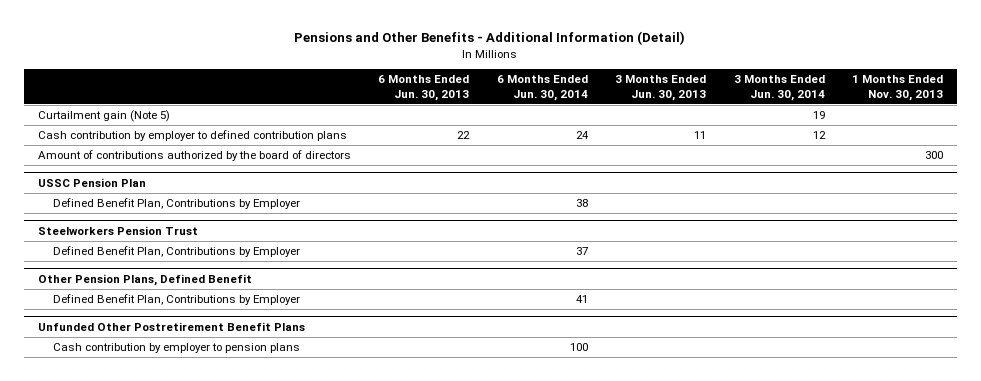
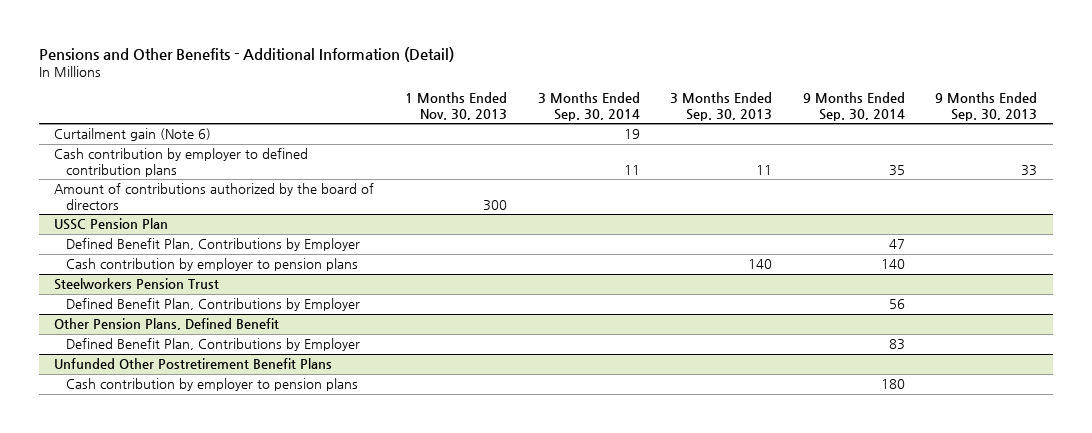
[378,75,470,101] 6 Months Ended Jun. 30, 2013 -> none
[496,75,588,101] 6 Months Ended Jun. 30, 2014 -> none
[615,75,707,101] 3 Months Ended Jun. 30, 2013 -> none
[733,75,825,101] 3 Months Ended Jun. 30, 2014 -> none
none -> [537,92,640,122] 3 Months Ended Sep. 30, 2014
none -> [670,92,773,122] 3 Months Ended Sep. 30, 2013
none -> [802,92,905,122] 9 Months Ended Sep. 30, 2014
none -> [935,92,1038,122] 9 Months Ended Sep. 30, 2013
[37,110,170,123] Curtailment gain (Note 5) -> [54,128,212,142] Curtailment gain (Note 6)
none -> [66,258,359,272] Cash contribution by employer to pension plans

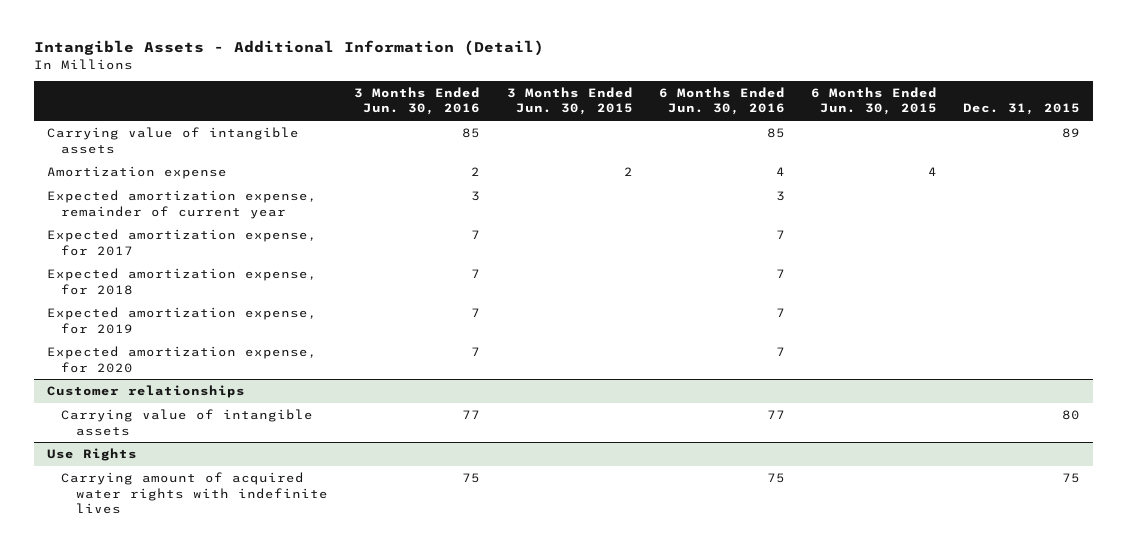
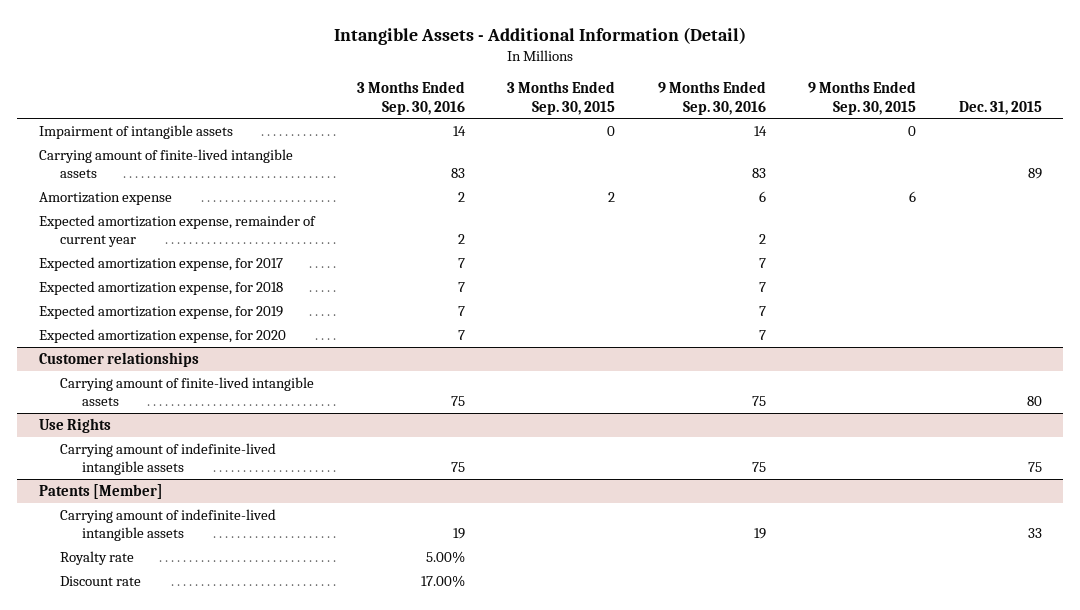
[354,86,481,116] 3 Months Ended Jun. 30, 2016 -> none
[506,86,633,116] 3 Months Ended Jun. 30, 2015 -> none
[658,86,785,116] 6 Months Ended Jun. 30, 2016 -> none
[811,86,938,116] 6 Months Ended Jun. 30, 2015 -> none
none -> [357,81,466,115] 3 Months Ended Sep. 30, 2016
none -> [507,81,616,115] 3 Months Ended Sep. 30, 2015
none -> [657,81,766,115] 9 Months Ended Sep. 30, 2016
none -> [808,81,917,115] 9 Months Ended Sep. 30, 2015
none -> [38,124,233,139] Impairment of intangible assets
[46,127,299,154] Carrying value of intangible assets -> [38,148,293,179] Carrying amount of finite-lived intangible assets
[61,409,314,436] Carrying value of intangible assets -> [60,376,315,407] Carrying amount of finite-lived intangible assets
[61,472,329,515] Carrying amount of acquired water rights with indefinite lives -> [60,442,277,476] Carrying amount of indefinite-lived intangible assets
none -> [38,483,163,499] Patents [Member]
none -> [60,508,277,542] Carrying amount of indefinite-lived intangible assets
none -> [60,550,135,565] Royalty rate
none -> [60,575,142,586] Discount rate

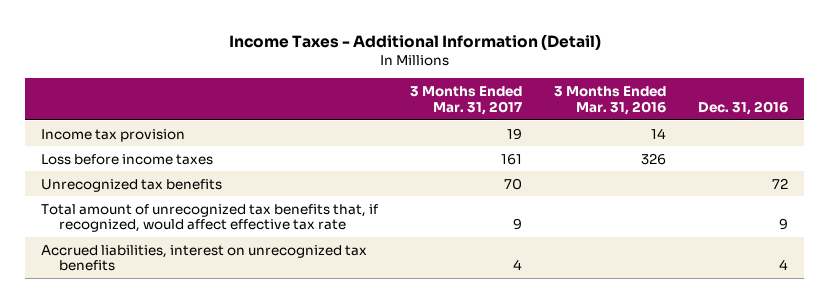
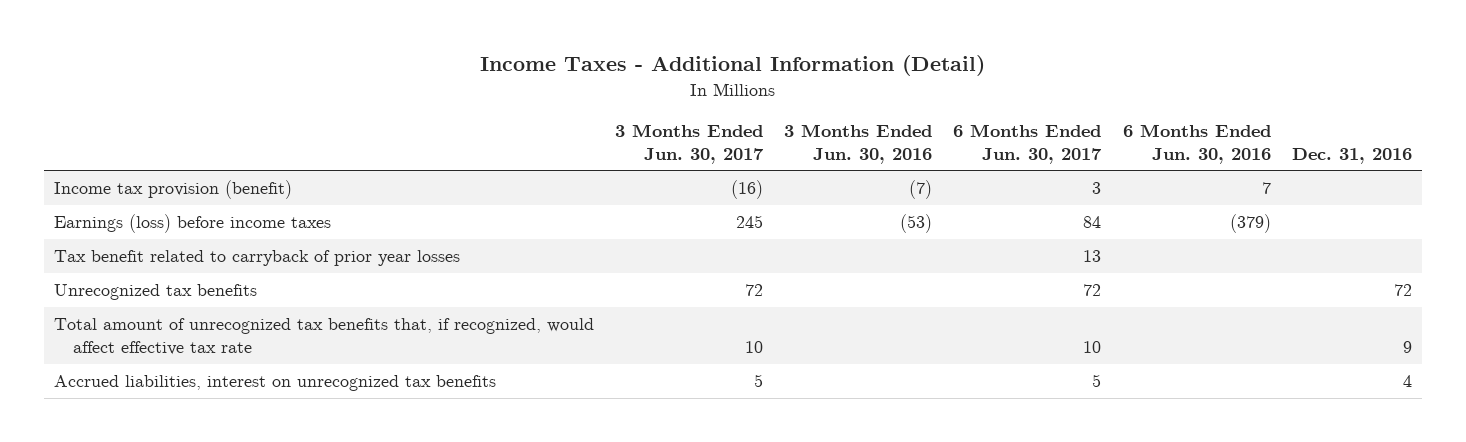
[410,86,523,115] 3 Months Ended Mar. 31, 2017 -> none
[554,86,667,115] 3 Months Ended Mar. 31, 2016 -> none
none -> [615,124,765,164] 3 Months Ended Jun. 30, 2017
none -> [784,124,933,164] 3 Months Ended Jun. 30, 2016
none -> [953,124,1103,164] 6 Months Ended Jun. 30, 2017
none -> [1122,124,1271,164] 6 Months Ended Jun. 30, 2016
[41,128,186,142] Income tax provision -> [54,180,293,200] Income tax provision (benefit)
[41,153,214,165] Loss before income taxes -> [54,214,332,234] Earnings (loss) before income taxes
none -> [54,250,461,267] Tax benefit related to carryback of prior year losses

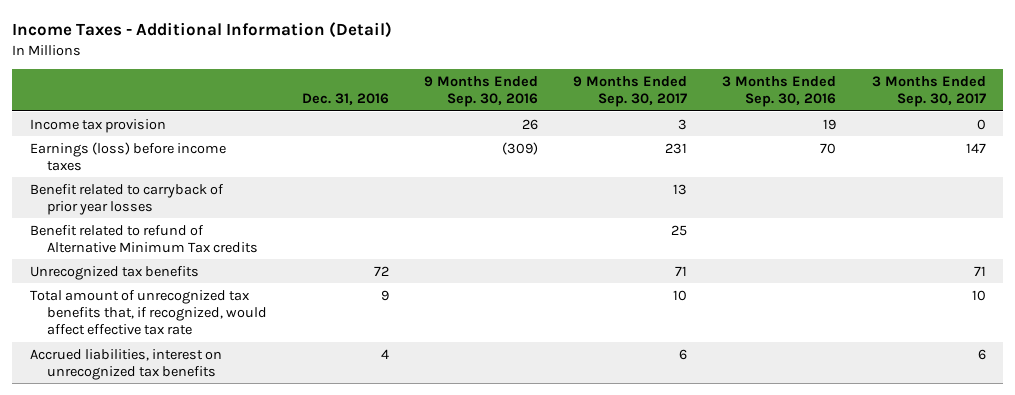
[615,124,765,164] 3 Months Ended Jun. 30, 2017 -> none
[784,124,933,164] 3 Months Ended Jun. 30, 2016 -> none
[953,124,1103,164] 6 Months Ended Jun. 30, 2017 -> none
[1122,124,1271,164] 6 Months Ended Jun. 30, 2016 -> none
none -> [423,75,538,108] 9 Months Ended Sep. 30, 2016
none -> [573,75,688,108] 9 Months Ended Sep. 30, 2017
none -> [722,75,837,108] 3 Months Ended Sep. 30, 2016
none -> [871,75,986,108] 3 Months Ended Sep. 30, 2017
[54,180,293,200] Income tax provision (benefit) -> [29,118,166,133] Income tax provision
[54,250,461,267] Tax benefit related to carryback of prior year losses -> [29,183,224,215] Benefit related to carryback of prior year losses
none -> [29,224,258,253] Benefit related to refund of Alternative Minimum Tax credits

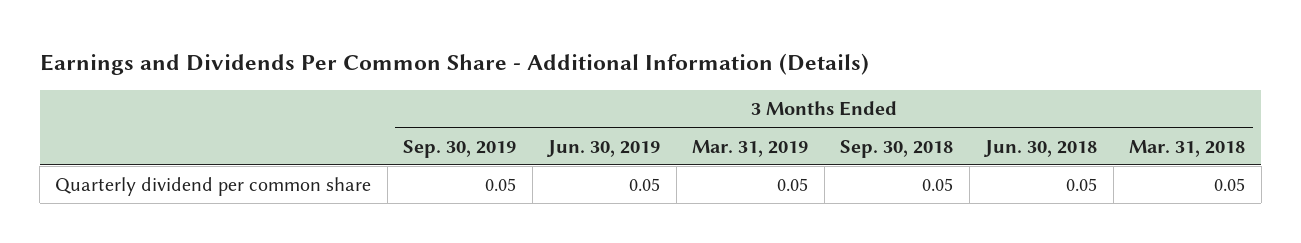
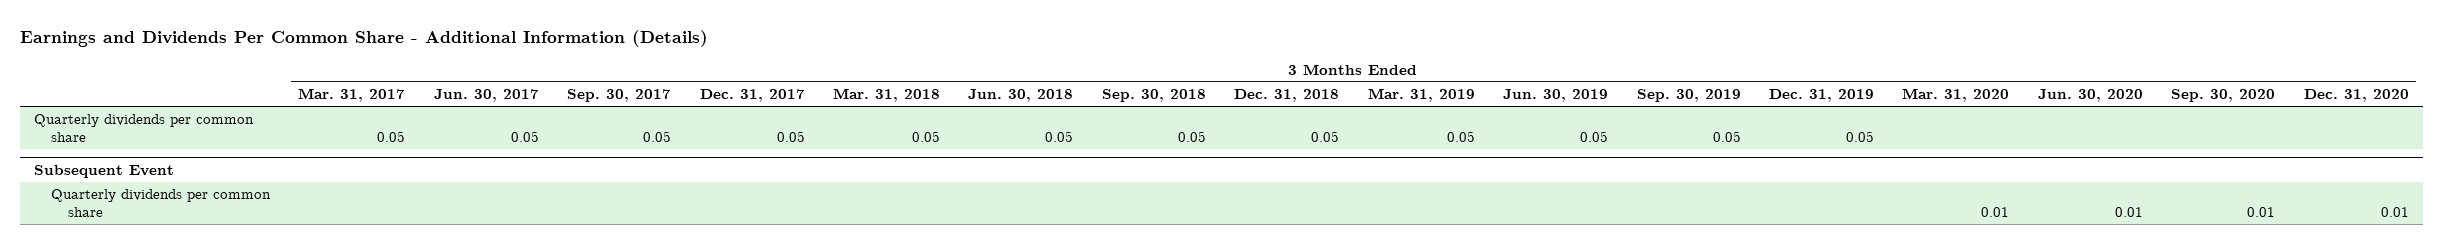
none -> [298,88,406,103] Mar. 31, 2017
none -> [433,89,539,103] Jun. 30, 2017
none -> [567,89,672,103] Sep. 30, 2017
none -> [699,89,805,103] Dec. 31, 2017
none -> [1234,89,1340,103] Dec. 31, 2018
none -> [1768,89,1874,103] Dec. 31, 2019
none -> [1902,88,2010,103] Mar. 31, 2020
none -> [2037,89,2143,103] Jun. 30, 2020
none -> [2171,89,2276,103] Sep. 30, 2020
none -> [2303,89,2409,103] Dec. 31, 2020
[55,177,372,197] Quarterly dividend per common share -> [33,114,254,142] Quarterly dividends per common share
none -> [33,165,174,179] Subsequent Event
none -> [50,189,271,217] Quarterly dividends per common share

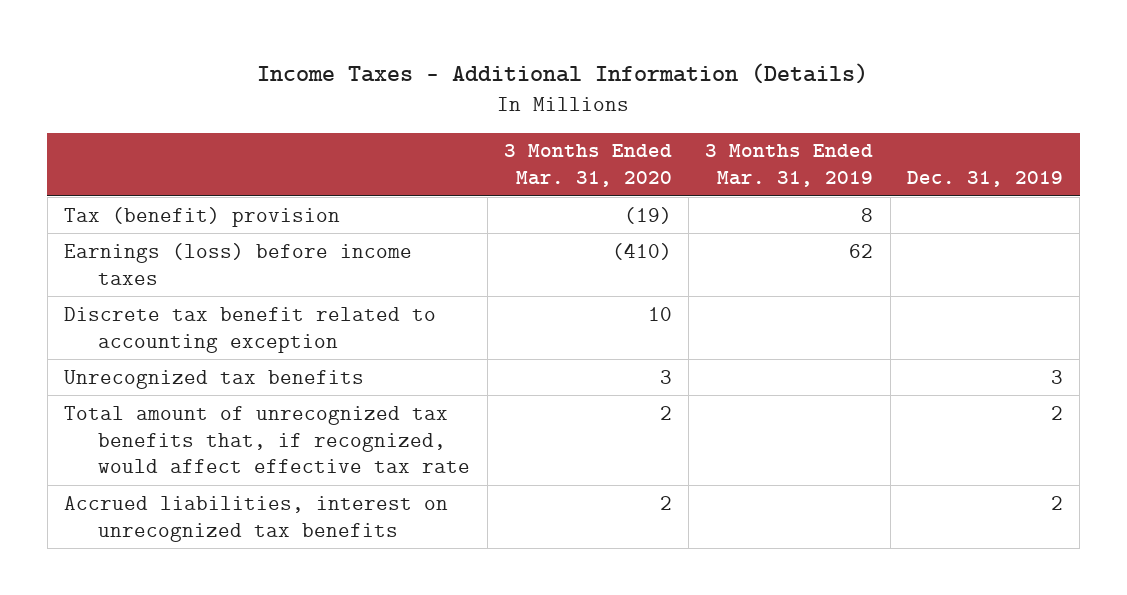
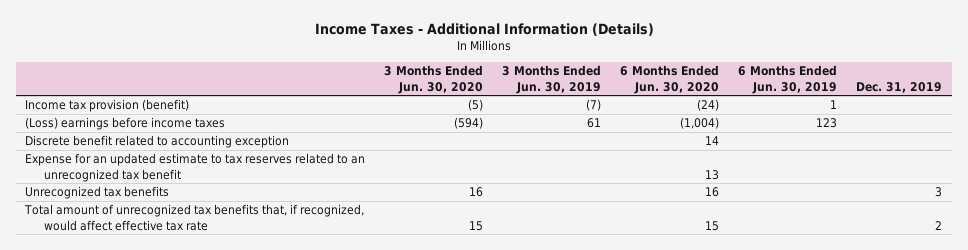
[503,144,672,188] 3 Months Ended Mar. 31, 2020 -> none
[705,144,874,188] 3 Months Ended Mar. 31, 2019 -> none
none -> [384,65,484,94] 3 Months Ended Jun. 30, 2020
none -> [502,65,602,94] 3 Months Ended Jun. 30, 2019
none -> [620,65,720,94] 6 Months Ended Jun. 30, 2020
none -> [738,65,838,94] 6 Months Ended Jun. 30, 2019
[63,206,340,227] Tax (benefit) provision -> [25,99,190,113] Income tax provision (benefit)
[63,242,412,285] Earnings (loss) before income taxes -> [25,117,226,131] (Loss) earnings before income taxes
[63,306,436,353] Discrete tax benefit related to accounting exception -> [25,135,290,149] Discrete benefit related to accounting exception
none -> [25,153,366,182] Expense for an updated estimate to tax reserves related to an unrecognized tax benefit
[63,495,448,542] Accrued liabilities, interest on unrecognized tax benefits -> none

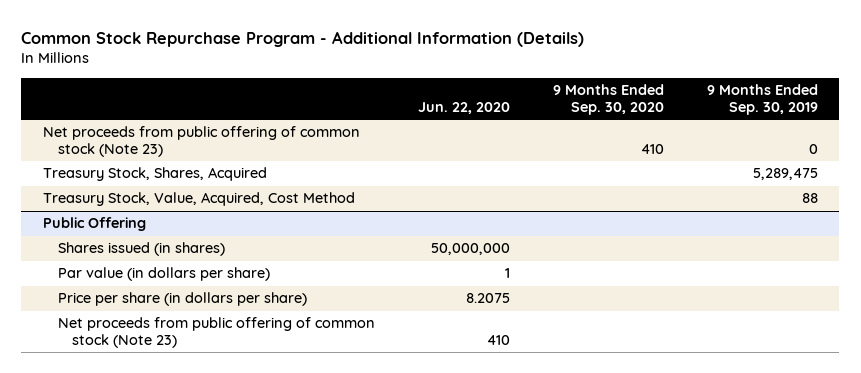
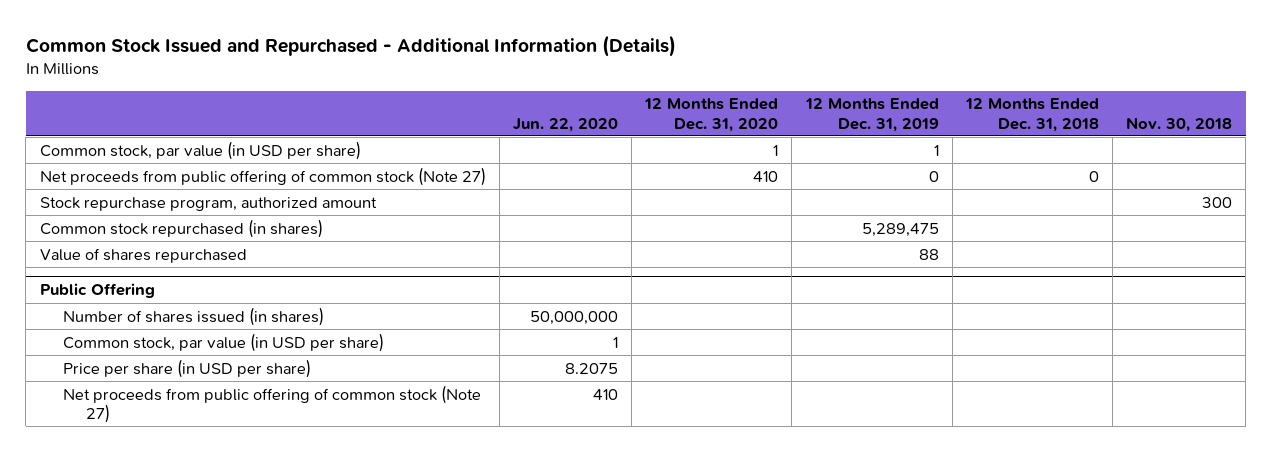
[21,30,585,47] Common Stock Repurchase Program - Additional Information (Details) -> [25,34,676,57] Common Stock Issued and Repurchased - Additional Information (Details)
[552,84,664,116] 9 Months Ended Sep. 30, 2020 -> none
[706,84,818,116] 9 Months Ended Sep. 30, 2019 -> none
none -> [644,98,779,132] 12 Months Ended Dec. 31, 2020
none -> [804,98,939,132] 12 Months Ended Dec. 31, 2019
none -> [964,98,1099,132] 12 Months Ended Dec. 31, 2018
none -> [1126,116,1233,132] Nov. 30, 2018
none -> [39,140,361,160] Common stock, par value (in USD per share)
[42,126,360,158] Net proceeds from public offering of common stock (Note 23) -> [39,166,486,186] Net proceeds from public offering of common stock (Note 27)
none -> [39,196,377,211] Stock repurchase program, authorized amount
[42,167,267,182] Treasury Stock, Shares, Acquired -> [39,218,323,238] Common stock repurchased (in shares)
[42,192,355,207] Treasury Stock, Value, Acquired, Cost Method -> [39,247,247,263] Value of shares repurchased
[57,242,225,257] Shares issued (in shares) -> [62,306,324,326] Number of shares issued (in shares)
[57,267,270,282] Par value (in dollars per share) -> [62,332,384,352] Common stock, par value (in USD per share)
[57,292,307,307] Price per share (in dollars per share) -> [62,358,311,378] Price per share (in USD per share)
[57,317,375,349] Net proceeds from public offering of common stock (Note 23) -> [62,384,481,423] Net proceeds from public offering of common stock (Note 27)

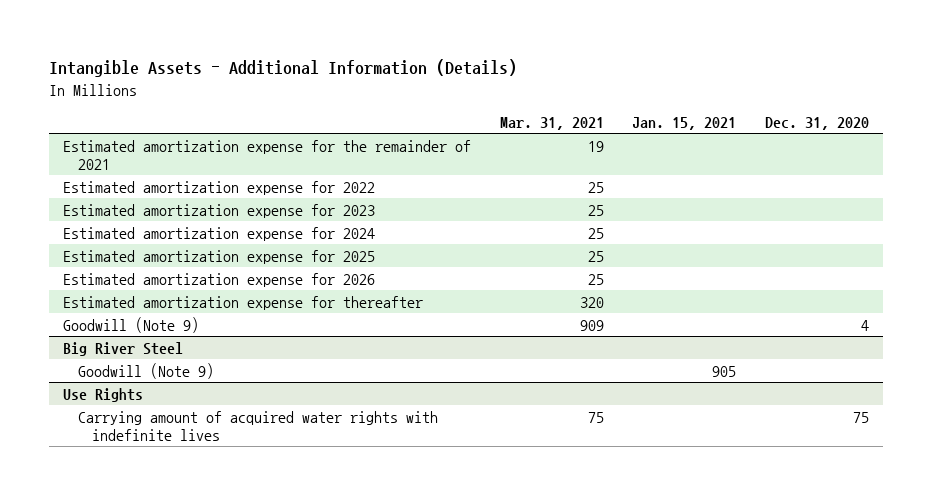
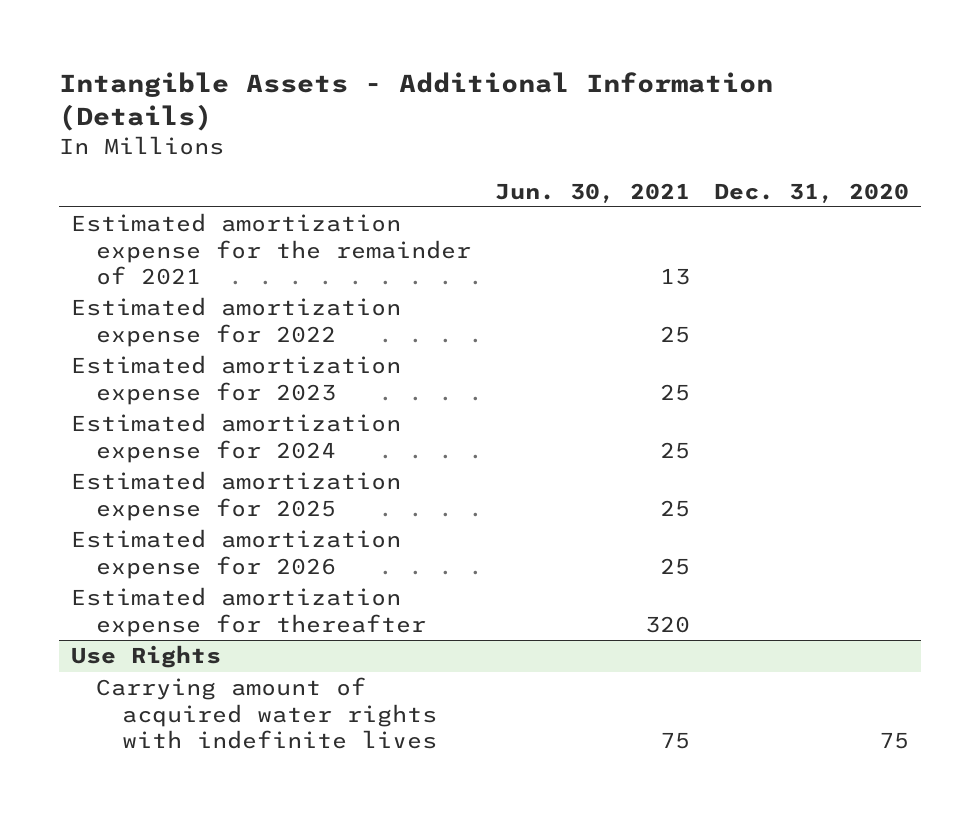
[499,116,604,130] Mar. 31, 2021 -> none
[632,116,737,130] Jan. 15, 2021 -> none
none -> [495,182,691,203] Jun. 30, 2021
[63,316,200,333] Goodwill (Note 9) -> none
[63,341,184,356] Big River Steel -> none
[77,362,214,379] Goodwill (Note 9) -> none

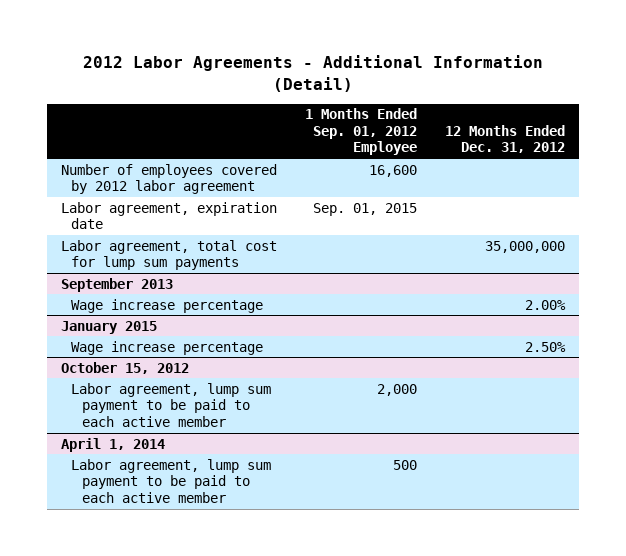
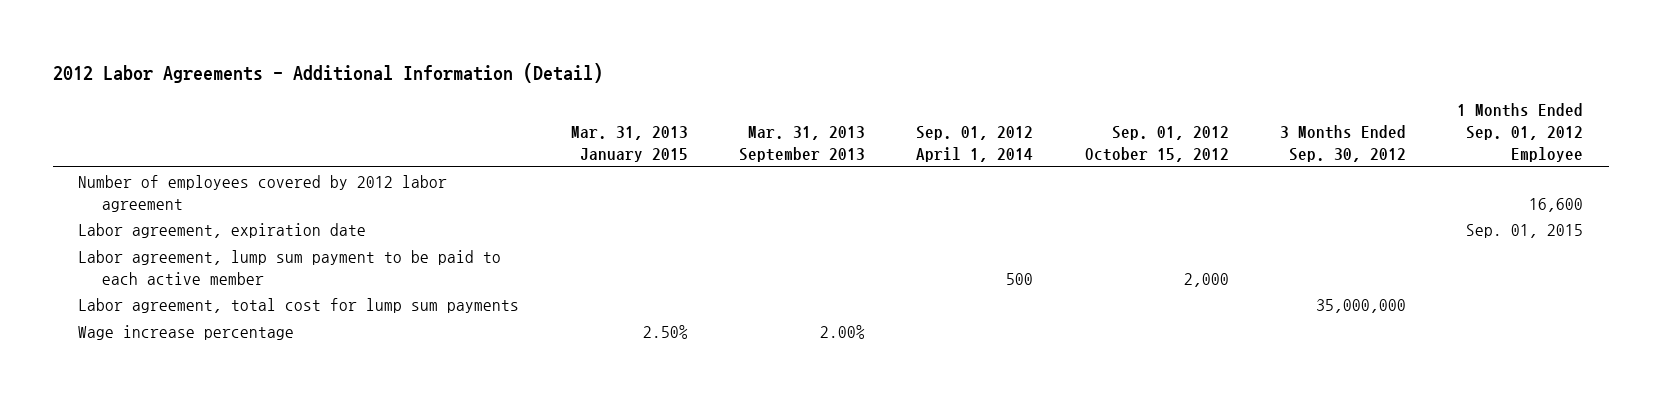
[445,124,566,154] 12 Months Ended Dec. 31, 2012 -> none
none -> [570,126,688,162] Mar. 31, 2013 January 2015
none -> [739,126,866,162] Mar. 31, 2013 September 2013
none -> [916,126,1034,162] Sep. 01, 2012 April 1, 2014
none -> [1084,126,1229,162] Sep. 01, 2012 October 15, 2012
none -> [1279,125,1406,162] 3 Months Ended Sep. 30, 2012
none -> [78,249,502,285] Labor agreement, lump sum payment to be paid to each active member
[60,277,173,292] September 2013 -> none
[71,298,264,313] Wage increase percentage -> none
[60,320,157,334] January 2015 -> none
[71,340,264,355] Wage increase percentage -> none
[60,361,189,374] October 15, 2012 -> none
[71,382,272,427] Labor agreement, lump sum payment to be paid to each active member -> none
[60,437,165,452] April 1, 2014 -> none
[71,458,272,503] Labor agreement, lump sum payment to be paid to each active member -> none
none -> [78,324,295,340] Wage increase percentage

